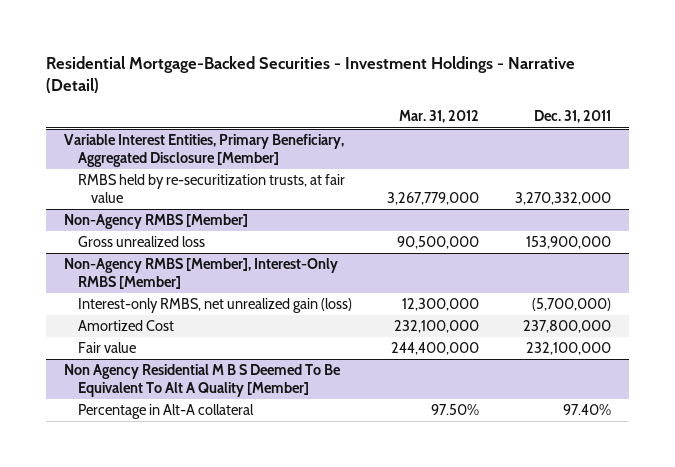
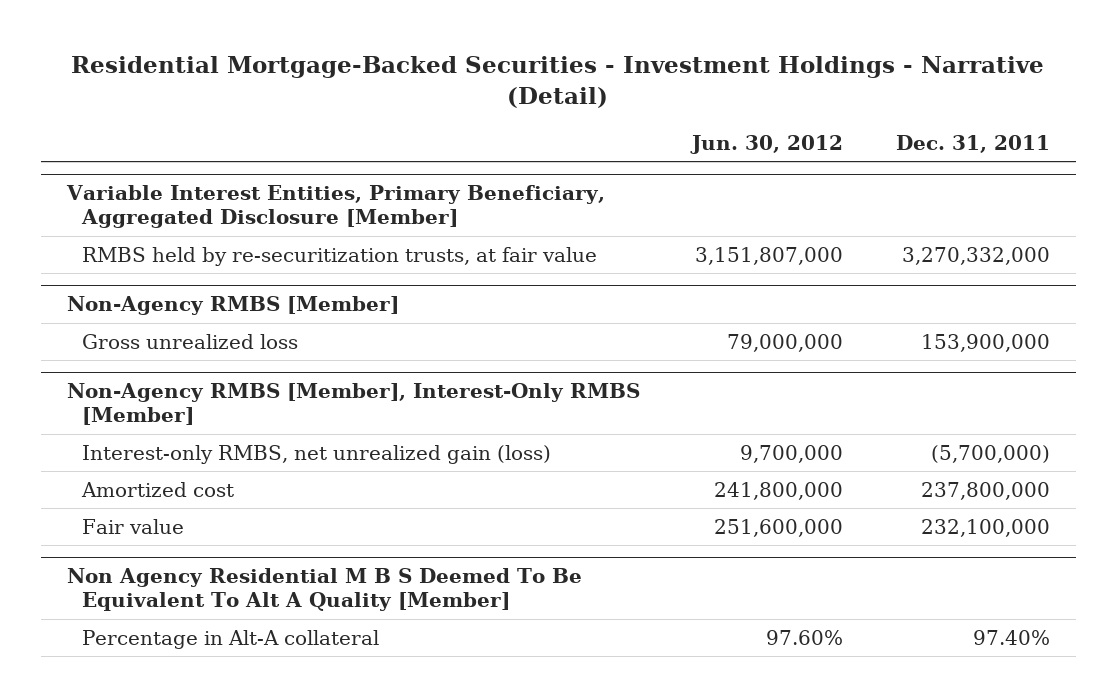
[399,110,480,124] Mar. 31, 2012 -> none
none -> [690,134,844,154] Jun. 30, 2012
[77,320,174,332] Amortized Cost -> [81,482,235,498] Amortized cost

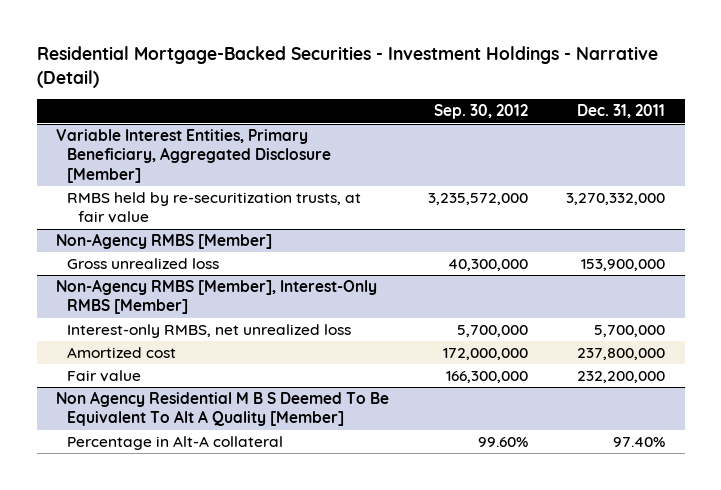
[690,134,844,154] Jun. 30, 2012 -> none
none -> [433,104,528,120] Sep. 30, 2012
[82,445,552,465] Interest-only RMBS, net unrealized gain (loss) -> [66,324,351,339] Interest-only RMBS, net unrealized loss
[930,445,1050,464] (5,700,000) -> [594,325,666,338] 5,700,000
[920,519,1050,538] 232,100,000 -> [577,371,666,384] 232,200,000

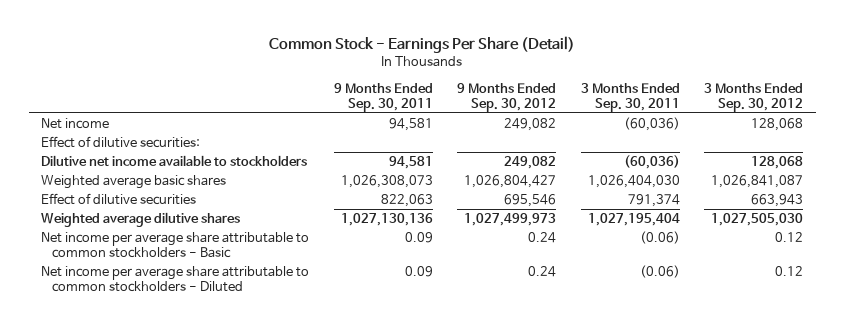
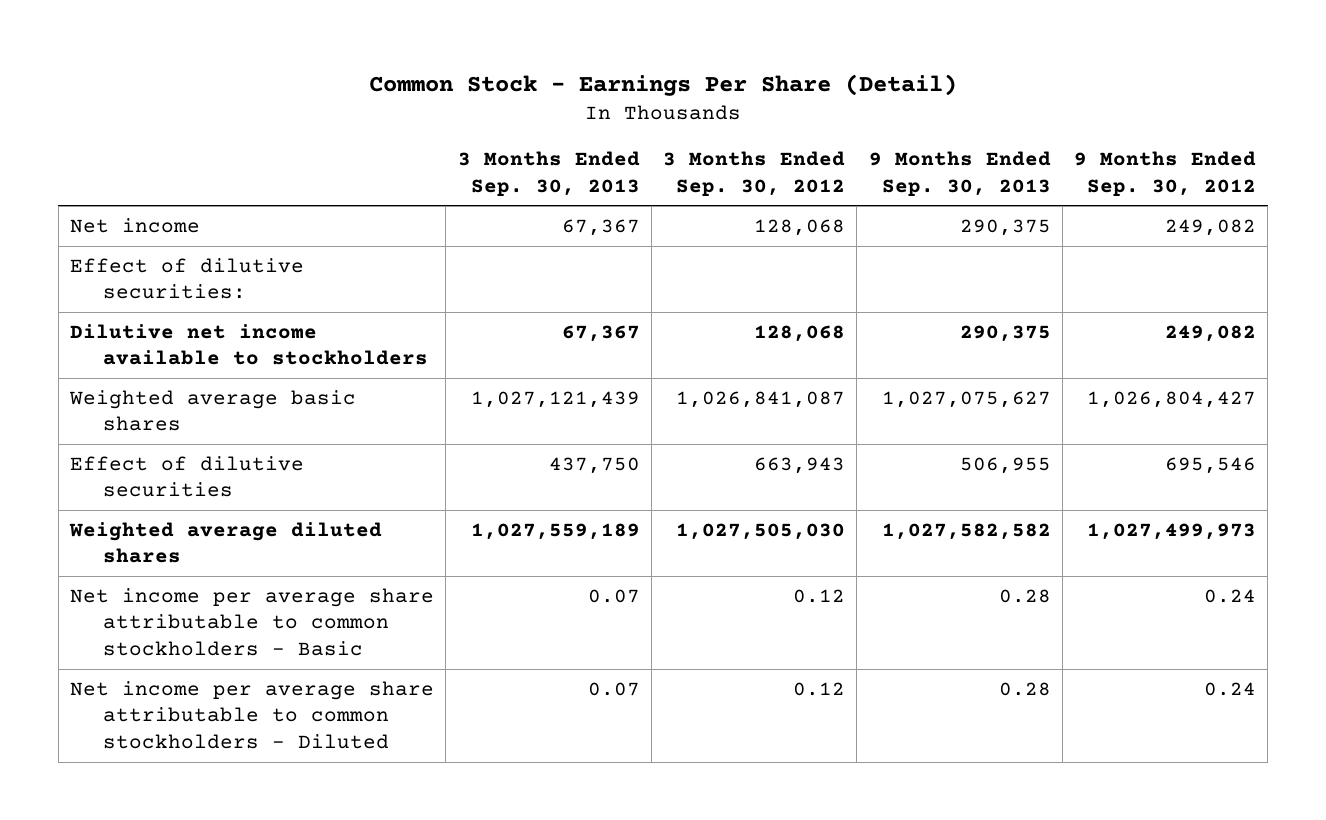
[333,82,433,112] 9 Months Ended Sep. 30, 2011 -> none
[580,82,680,112] 3 Months Ended Sep. 30, 2011 -> none
none -> [457,151,640,196] 3 Months Ended Sep. 30, 2013
none -> [868,151,1051,196] 9 Months Ended Sep. 30, 2013
[40,212,240,228] Weighted average dilutive shares -> [69,521,383,564] Weighted average diluted shares

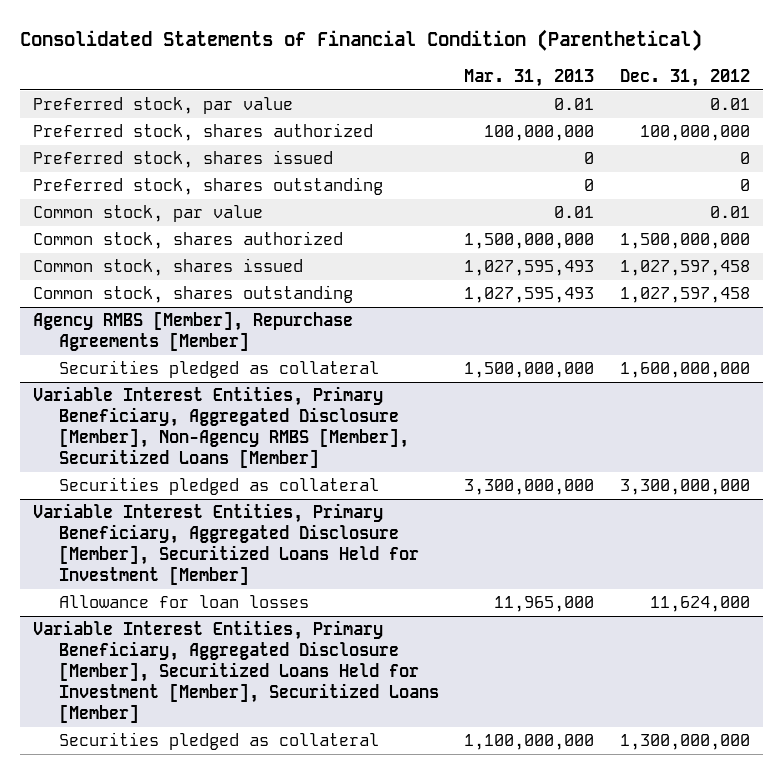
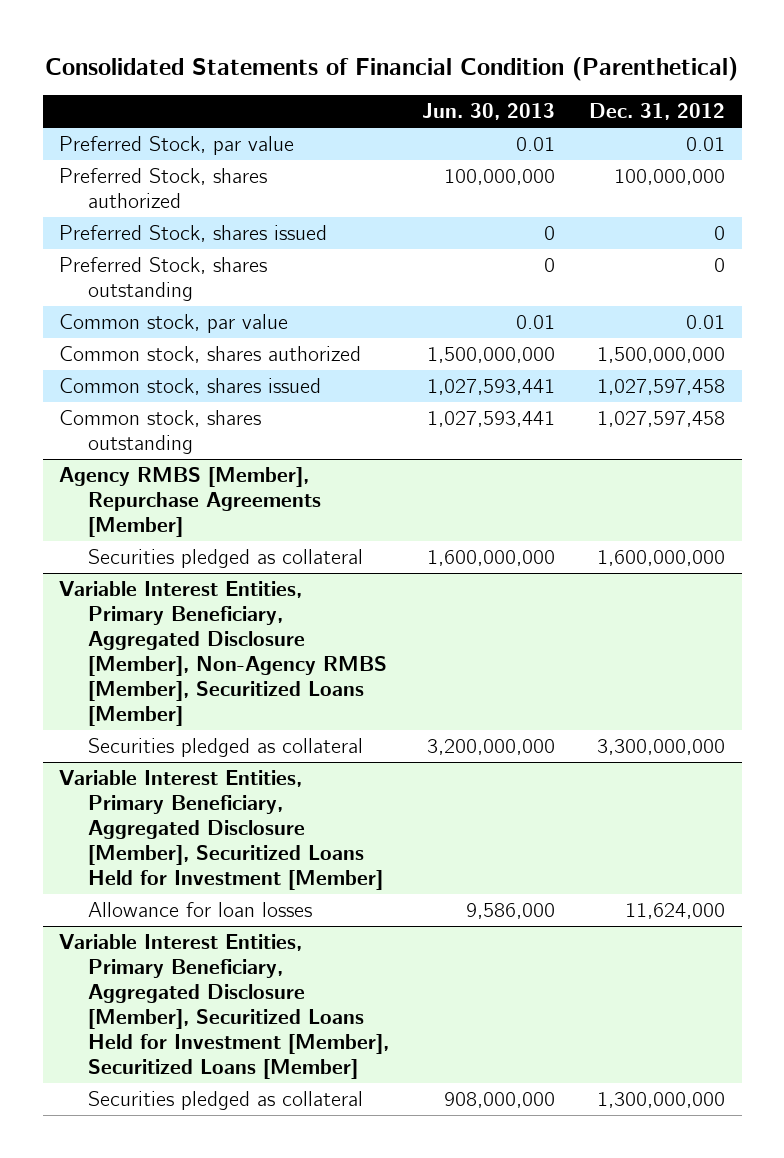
[464,68,595,87] Mar. 31, 2013 -> none
none -> [422,103,556,121] Jun. 30, 2013
[33,97,294,115] Preferred stock, par value -> [59,136,295,156] Preferred Stock, par value
[33,123,374,142] Preferred stock, shares authorized -> [59,168,268,209] Preferred Stock, shares authorized
[33,150,334,169] Preferred stock, shares issued -> [59,225,328,243] Preferred Stock, shares issued
[33,177,384,196] Preferred stock, shares outstanding -> [59,257,268,302] Preferred Stock, shares outstanding

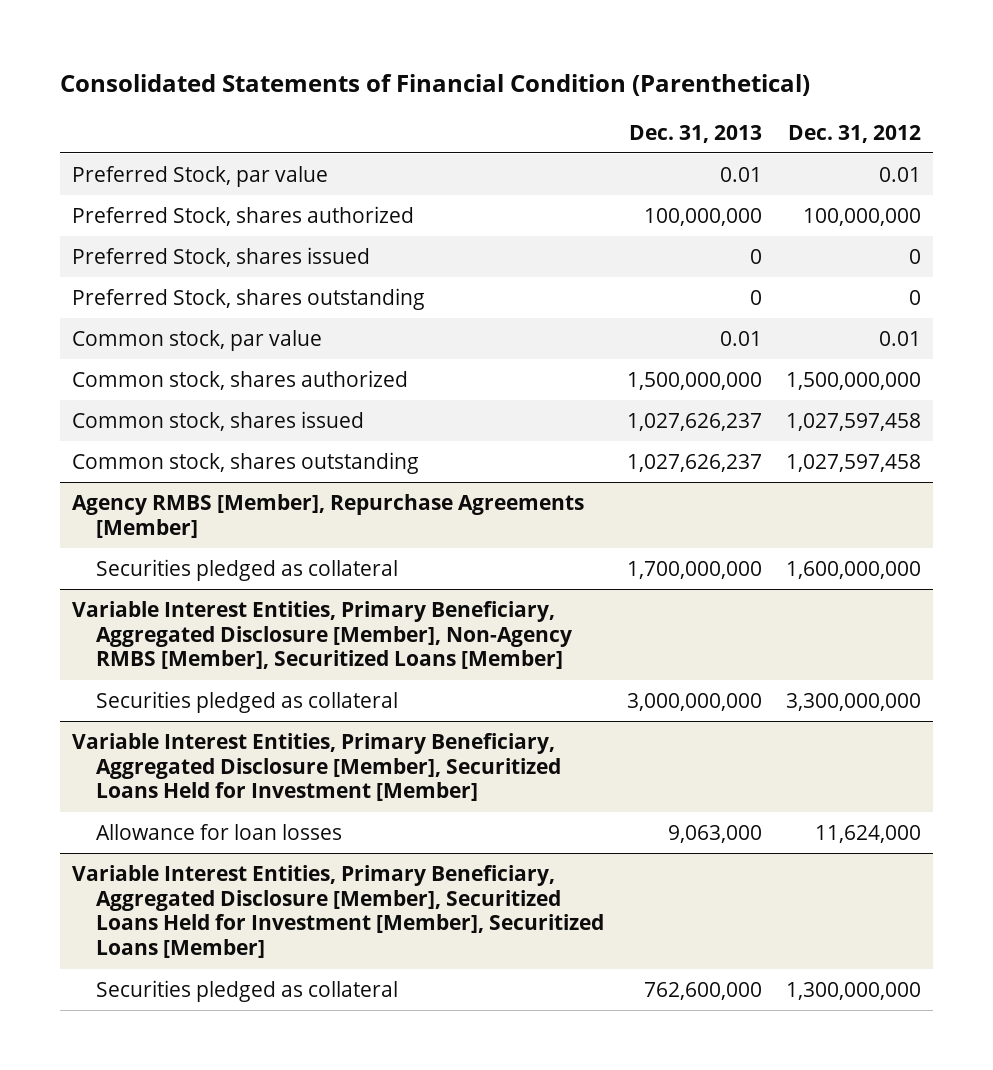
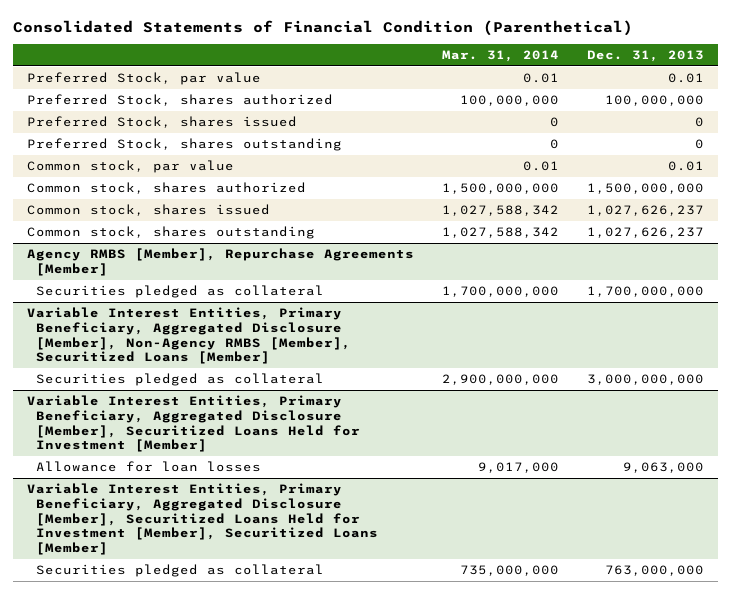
[787,124,921,143] Dec. 31, 2012 -> none
none -> [442,49,560,62] Mar. 31, 2014
[644,981,763,1000] 762,600,000 -> [605,565,705,577] 763,000,000

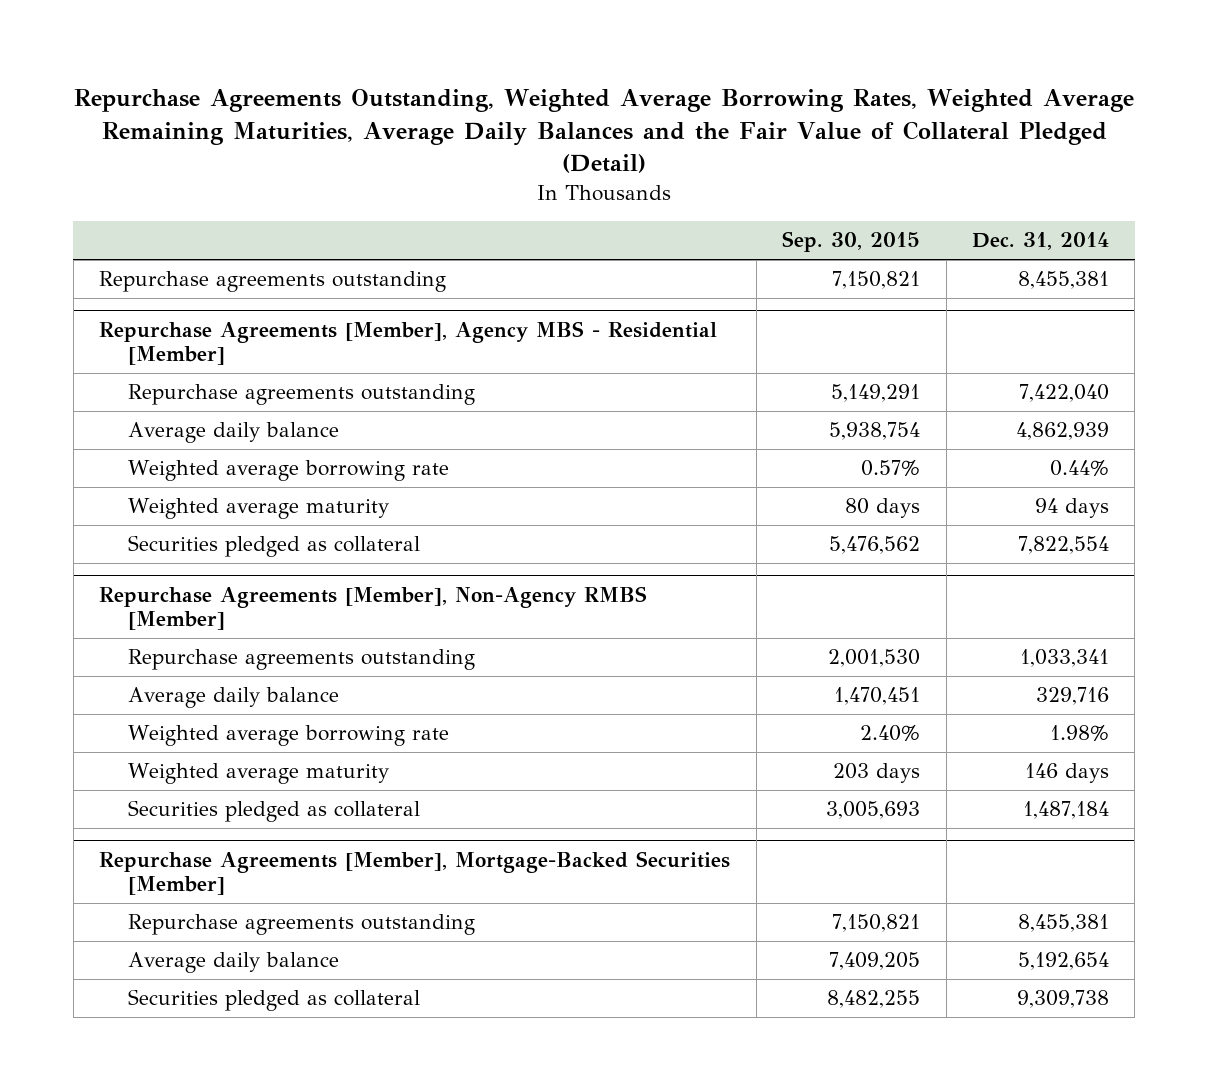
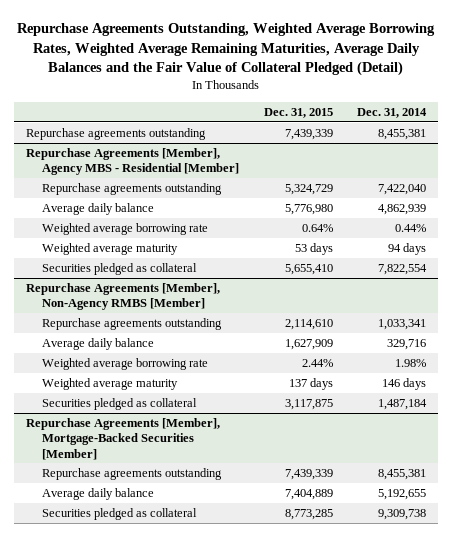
[782,231,921,253] Sep. 30, 2015 -> none
none -> [263,107,333,118] Dec. 31, 2015
[1018,952,1110,971] 5,192,654 -> [378,488,427,500] 5,192,655

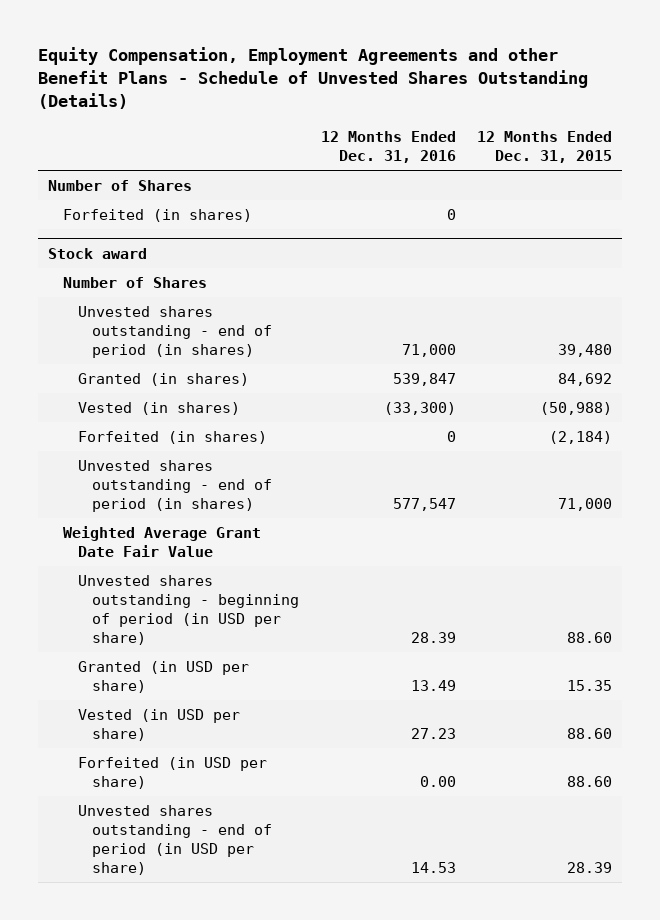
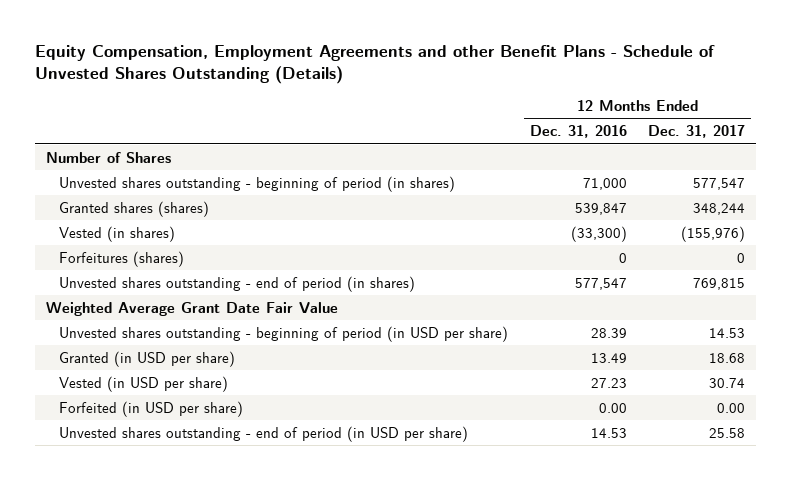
[476,130,612,163] 12 Months Ended Dec. 31, 2015 -> none
none -> [648,125,746,139] Dec. 31, 2017
[62,209,252,223] Forfeited (in shares) -> none
[48,247,148,259] Stock award -> none
[62,277,207,289] Number of Shares -> none
[77,306,273,358] Unvested shares outstanding - end of period (in shares) -> [59,175,456,192] Unvested shares outstanding - beginning of period (in shares)
[77,373,249,387] Granted (in shares) -> [59,200,210,217] Granted shares (shares)
[77,431,267,445] Forfeited (in shares) -> [59,250,185,267] Forfeitures (shares)

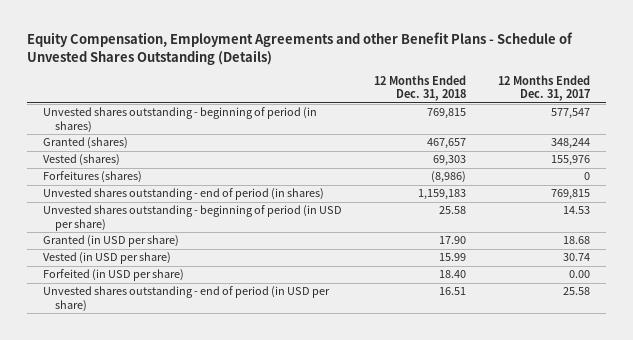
[529,125,627,139] Dec. 31, 2016 -> none
none -> [373,75,466,102] 12 Months Ended Dec. 31, 2018
[45,151,171,163] Number of Shares -> none
[59,200,210,217] Granted shares (shares) -> [43,137,129,150] Granted (shares)
[59,225,176,242] Vested (in shares) -> [43,154,121,167] Vested (shares)
[681,225,746,242] (155,976) -> [550,155,590,167] 155,976
[45,301,338,316] Weighted Average Grant Date Fair Value -> none

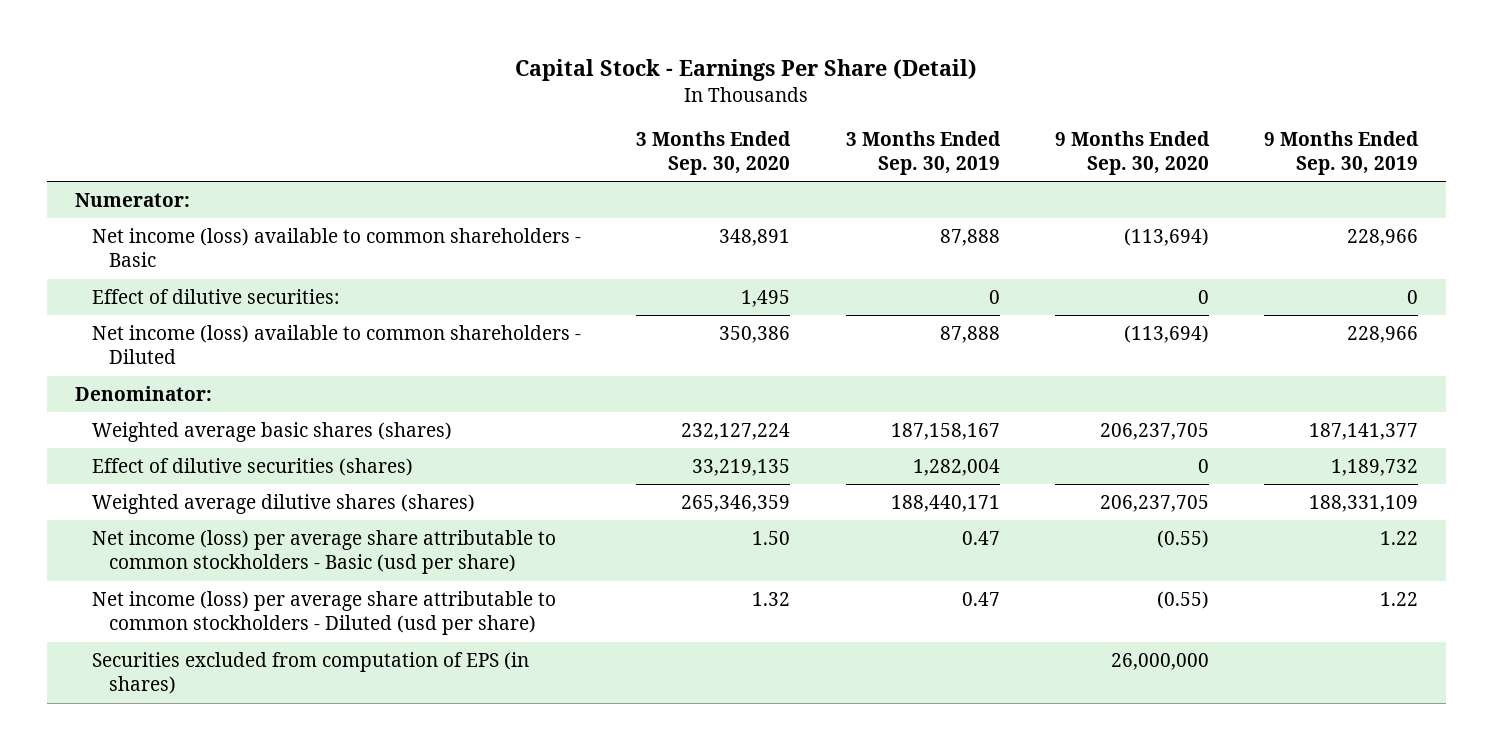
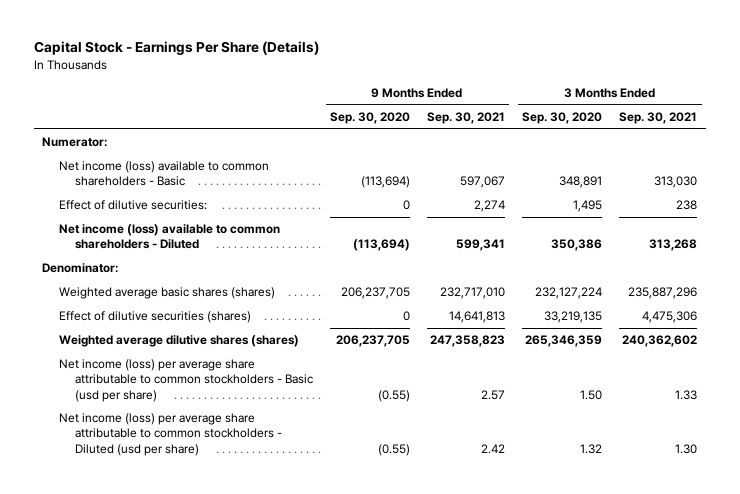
[515,59,978,82] Capital Stock - Earnings Per Share (Detail) -> [33,41,319,56] Capital Stock - Earnings Per Share (Details)
[845,130,1001,175] 3 Months Ended Sep. 30, 2019 -> none
[1264,130,1420,175] 9 Months Ended Sep. 30, 2019 -> none
none -> [427,111,506,124] Sep. 30, 2021
none -> [619,111,698,124] Sep. 30, 2021
[92,651,530,695] Securities excluded from computation of EPS (in shares) -> none

